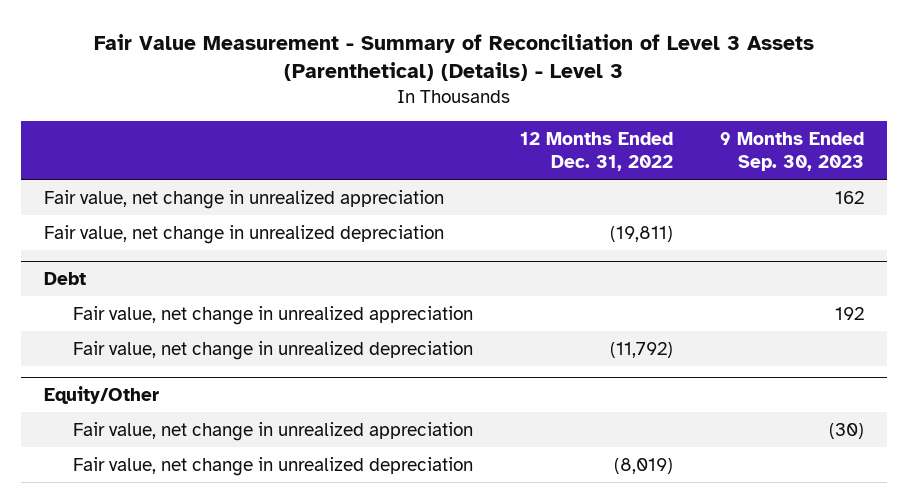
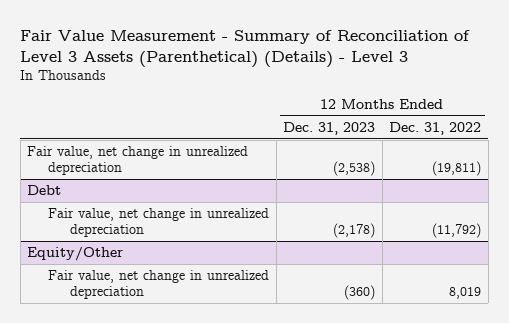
[719,131,864,172] 9 Months Ended Sep. 30, 2023 -> none
none -> [283,121,376,135] Dec. 31, 2023
[44,189,445,209] Fair value, net change in unrealized appreciation -> none
[73,305,474,325] Fair value, net change in unrealized appreciation -> none
[73,421,474,441] Fair value, net change in unrealized appreciation -> none
[613,457,673,474] (8,019) -> [449,287,482,300] 8,019

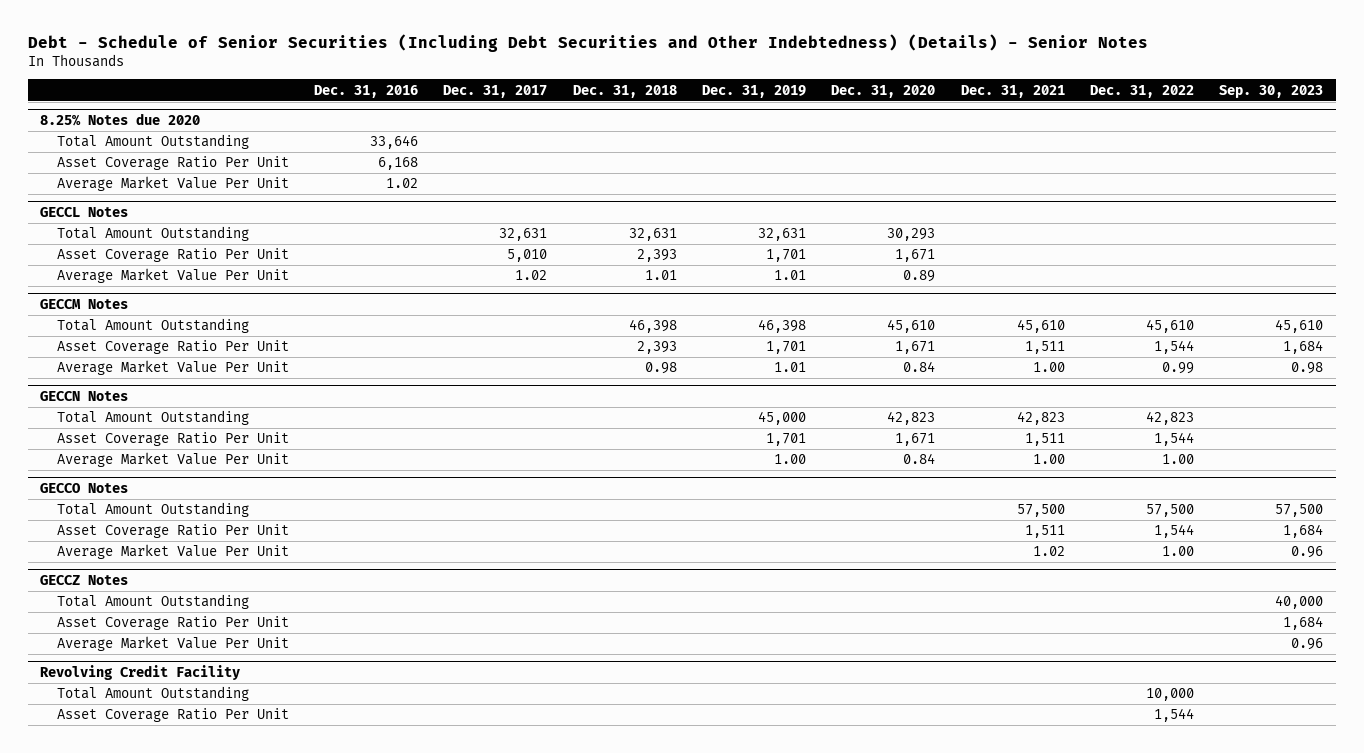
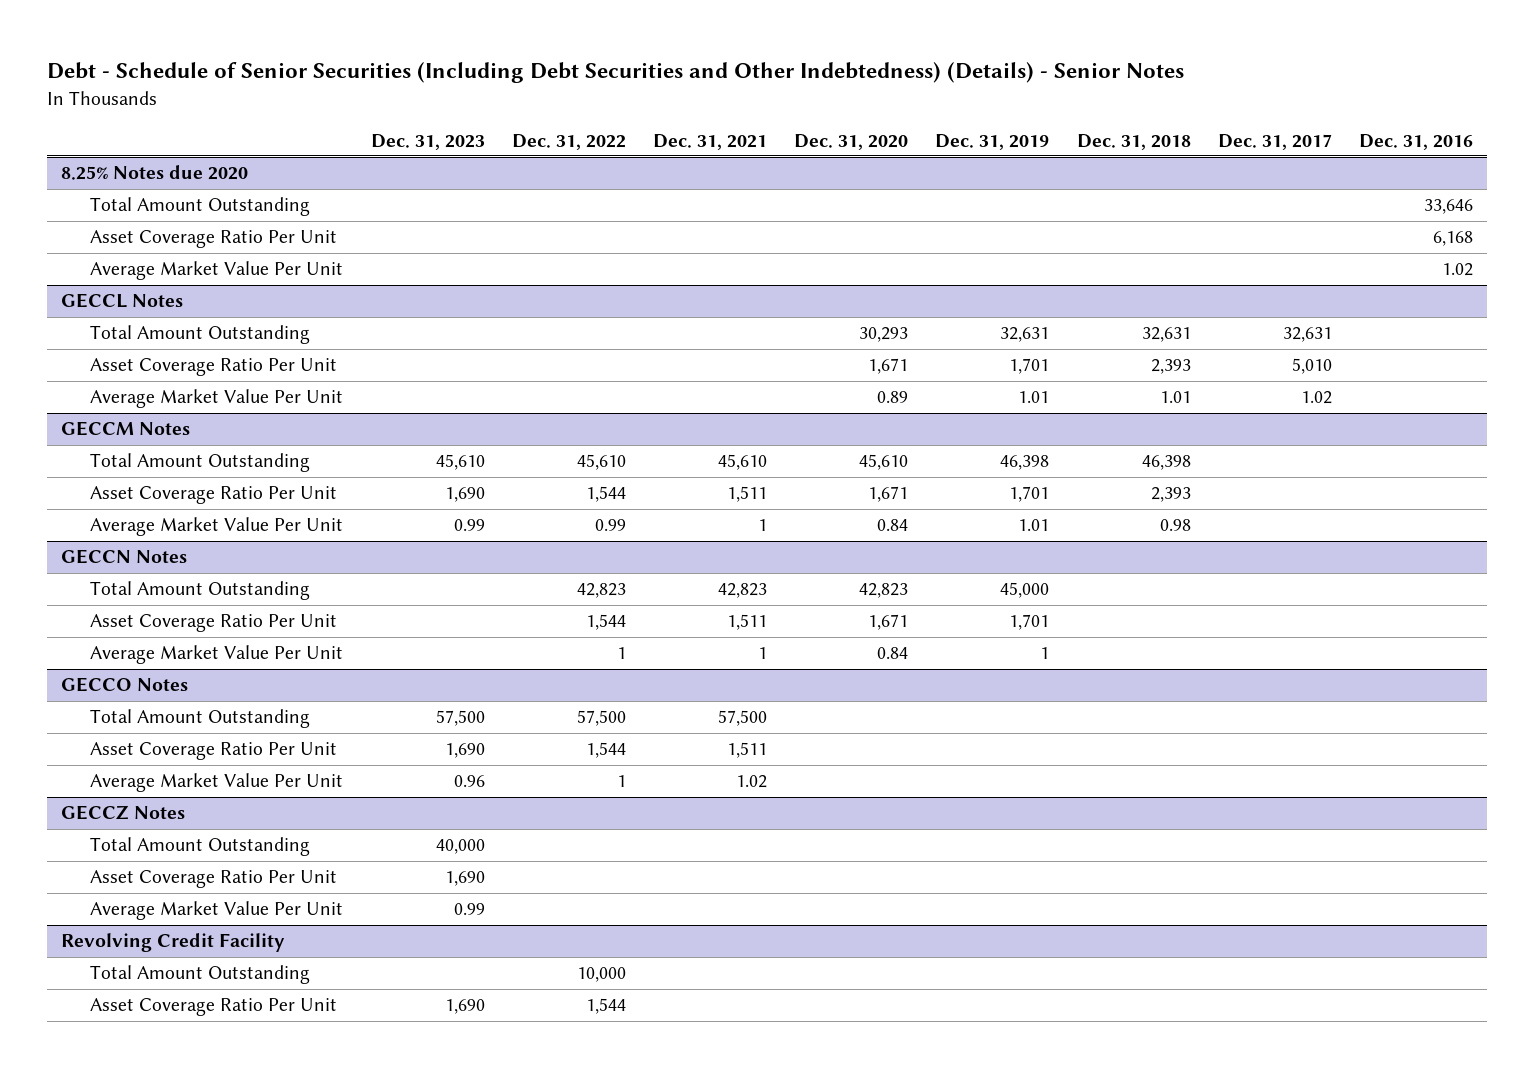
[1219,84,1324,98] Sep. 30, 2023 -> none
none -> [370,133,485,150] Dec. 31, 2023
[1032,362,1065,373] 1.00 -> [758,519,768,532] 1
[774,454,807,465] 1.00 -> [1040,647,1050,660] 1
[1032,454,1065,465] 1.00 -> [758,647,768,660] 1
[1162,454,1195,465] 1.00 -> [616,647,626,660] 1
[1162,546,1195,557] 1.00 -> [616,775,626,788] 1

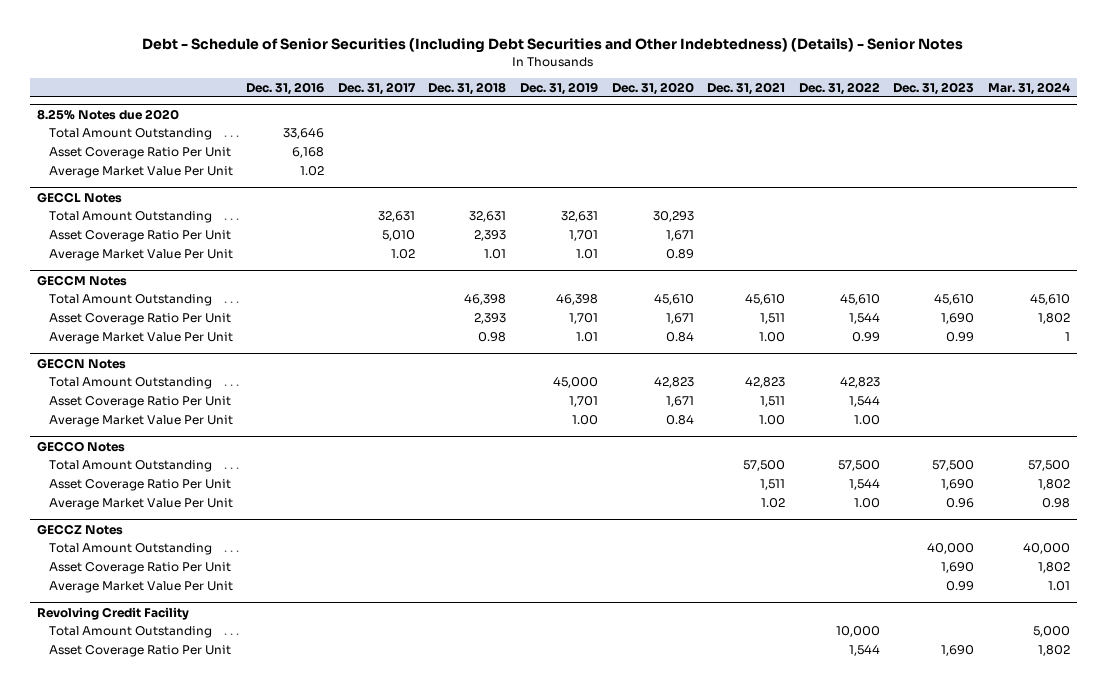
none -> [987,81,1070,95] Mar. 31, 2024
[758,519,768,532] 1 -> [759,331,786,342] 1.00
[616,647,626,660] 1 -> [853,414,880,425] 1.00
[758,647,768,660] 1 -> [759,414,786,425] 1.00
[1040,647,1050,660] 1 -> [571,414,598,425] 1.00
[616,775,626,788] 1 -> [853,497,880,508] 1.00

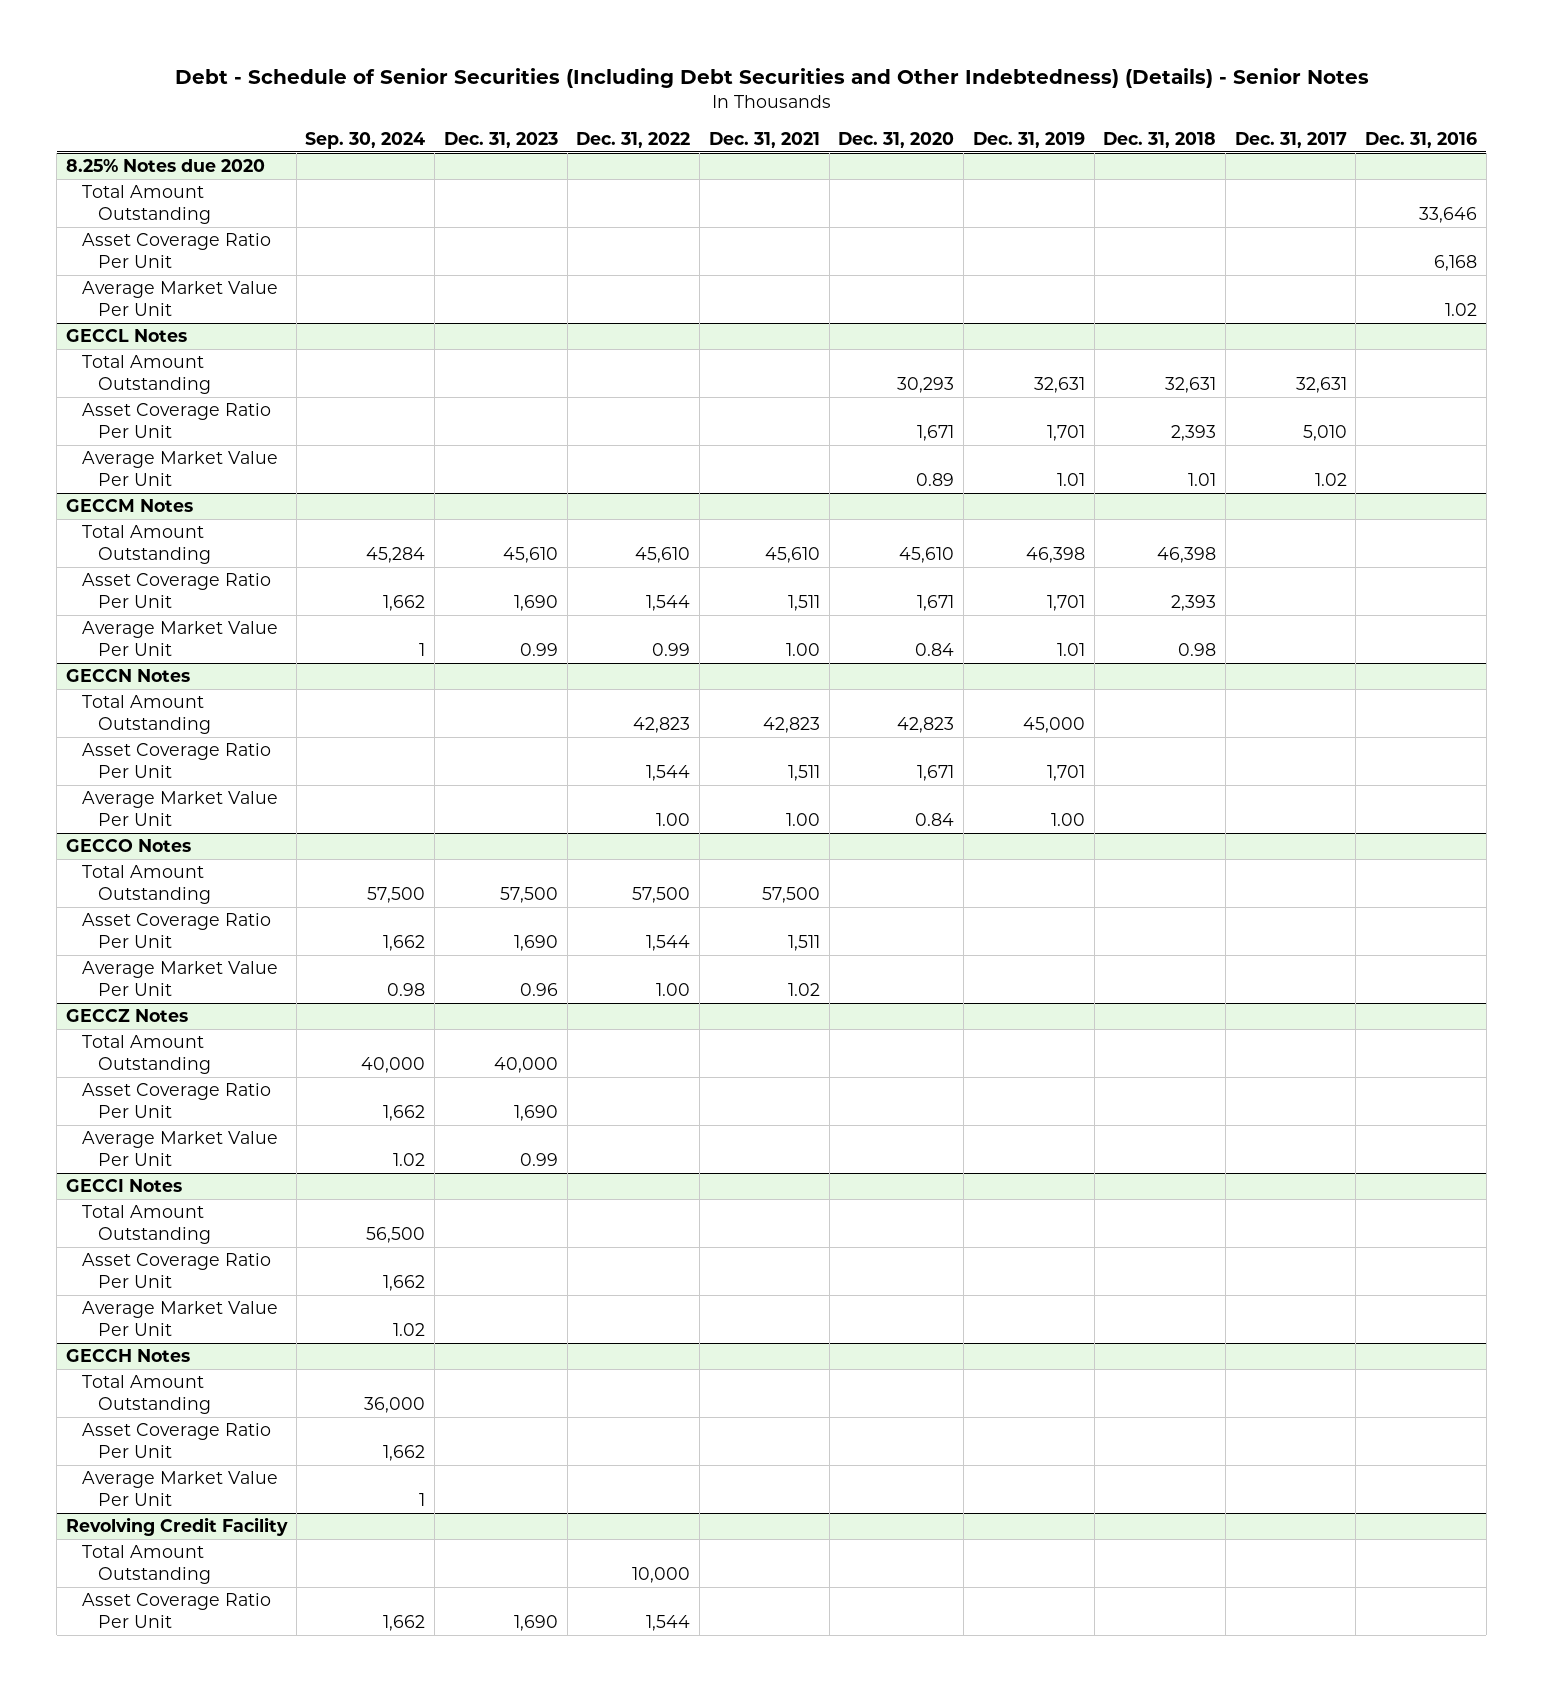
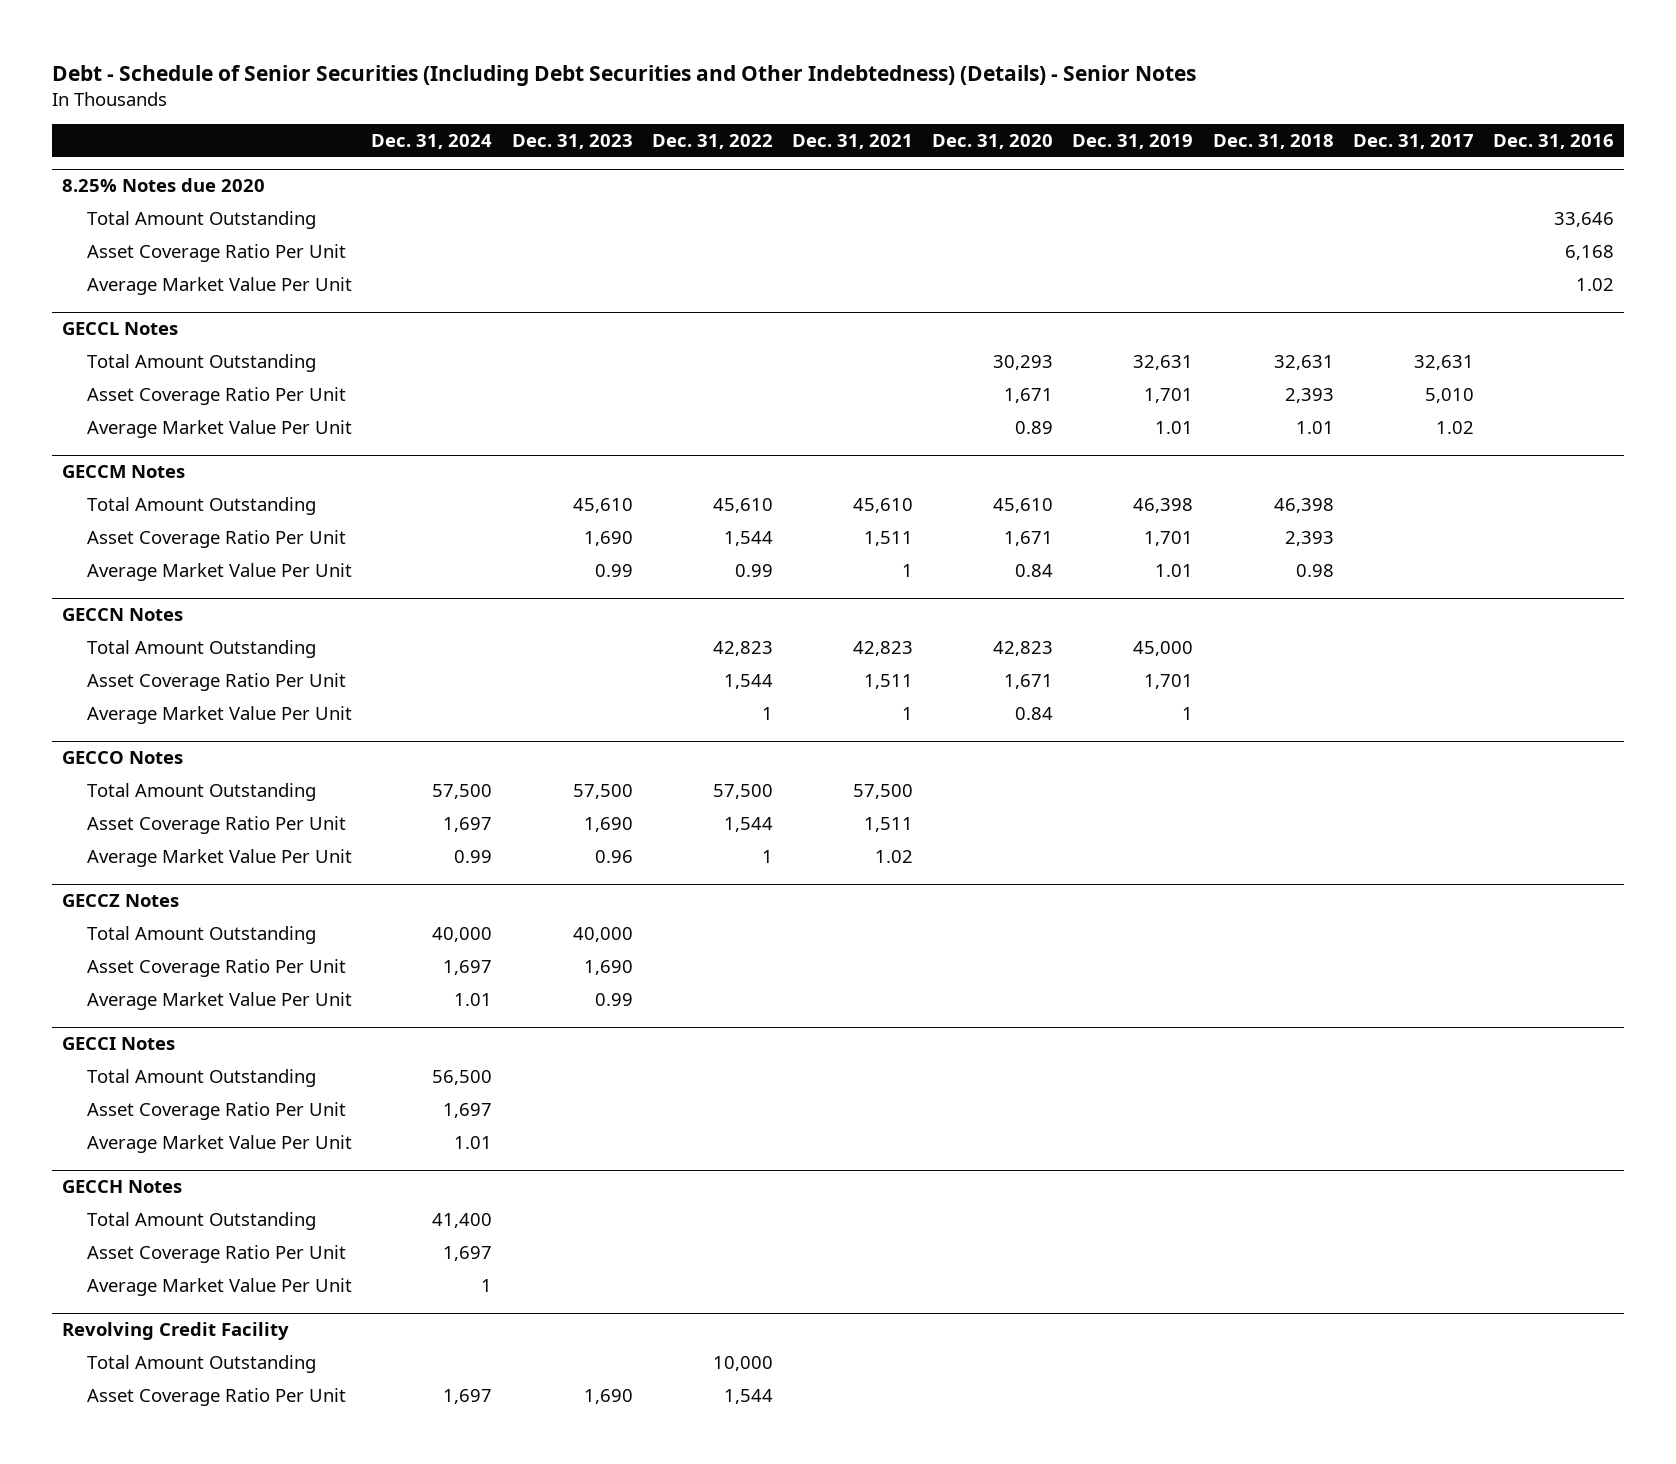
[305,131,426,149] Sep. 30, 2024 -> none
none -> [371,134,493,150] Dec. 31, 2024
[785,642,820,656] 1.00 -> [901,563,913,577] 1
[656,812,691,826] 1.00 -> [761,706,773,720] 1
[785,812,820,826] 1.00 -> [901,706,913,720] 1
[1050,812,1085,826] 1.00 -> [1182,706,1194,720] 1
[656,982,691,996] 1.00 -> [761,849,773,863] 1

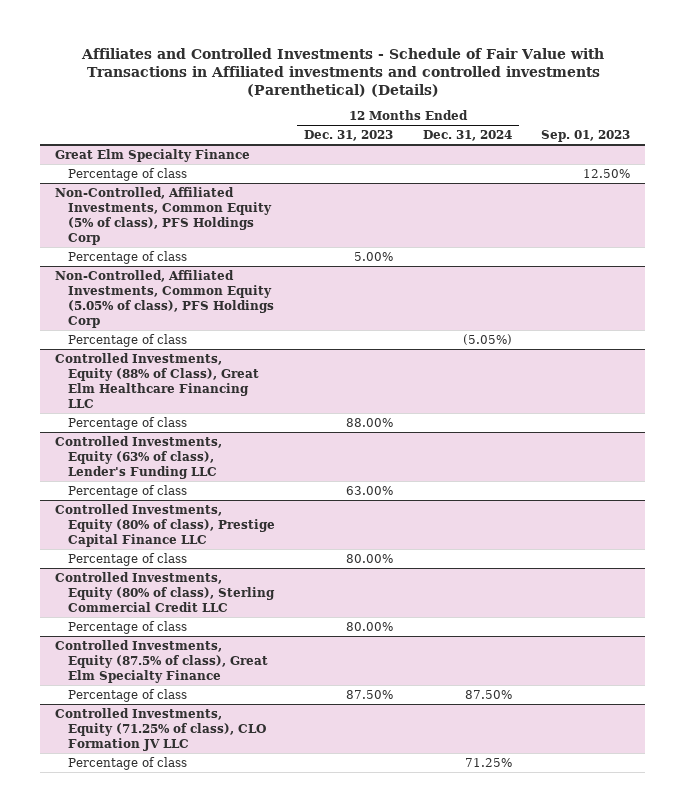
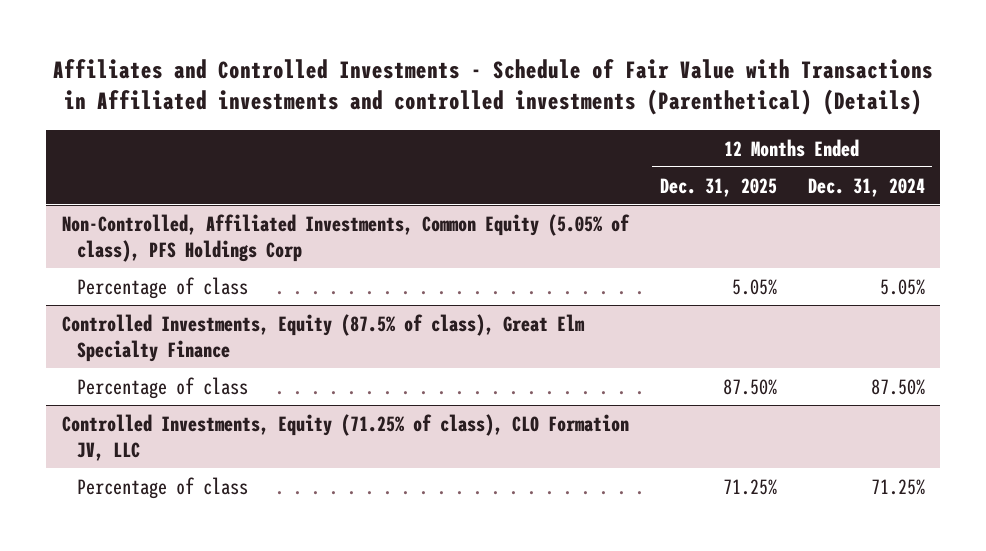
[304,130,394,142] Dec. 31, 2023 -> none
[541,130,631,143] Sep. 01, 2023 -> none
none -> [659,177,777,197] Dec. 31, 2025
[55,148,251,162] Great Elm Specialty Finance -> none
[67,167,187,181] Percentage of class -> none
[55,186,272,245] Non-Controlled, Affiliated Investments, Common Equity (5% of class), PFS Holdings Corp -> none
[67,250,187,264] Percentage of class -> none
[55,352,259,408] Controlled Investments, Equity (88% of Class), Great Elm Healthcare Financing LLC -> none
[67,416,187,430] Percentage of class -> none
[55,435,223,479] Controlled Investments, Equity (63% of class), Lender's Funding LLC -> none
[67,484,187,498] Percentage of class -> none
[55,503,275,547] Controlled Investments, Equity (80% of class), Prestige Capital Finance LLC -> none
[67,552,187,566] Percentage of class -> none
[55,571,275,612] Controlled Investments, Equity (80% of class), Sterling Commercial Credit LLC -> none
[67,620,187,634] Percentage of class -> none
[462,333,512,345] (5.05%) -> [879,278,925,295] 5.05%
[55,707,266,751] Controlled Investments, Equity (71.25% of class), CLO Formation JV LLC -> [61,413,629,461] Controlled Investments, Equity (71.25% of class), CLO Formation JV, LLC

